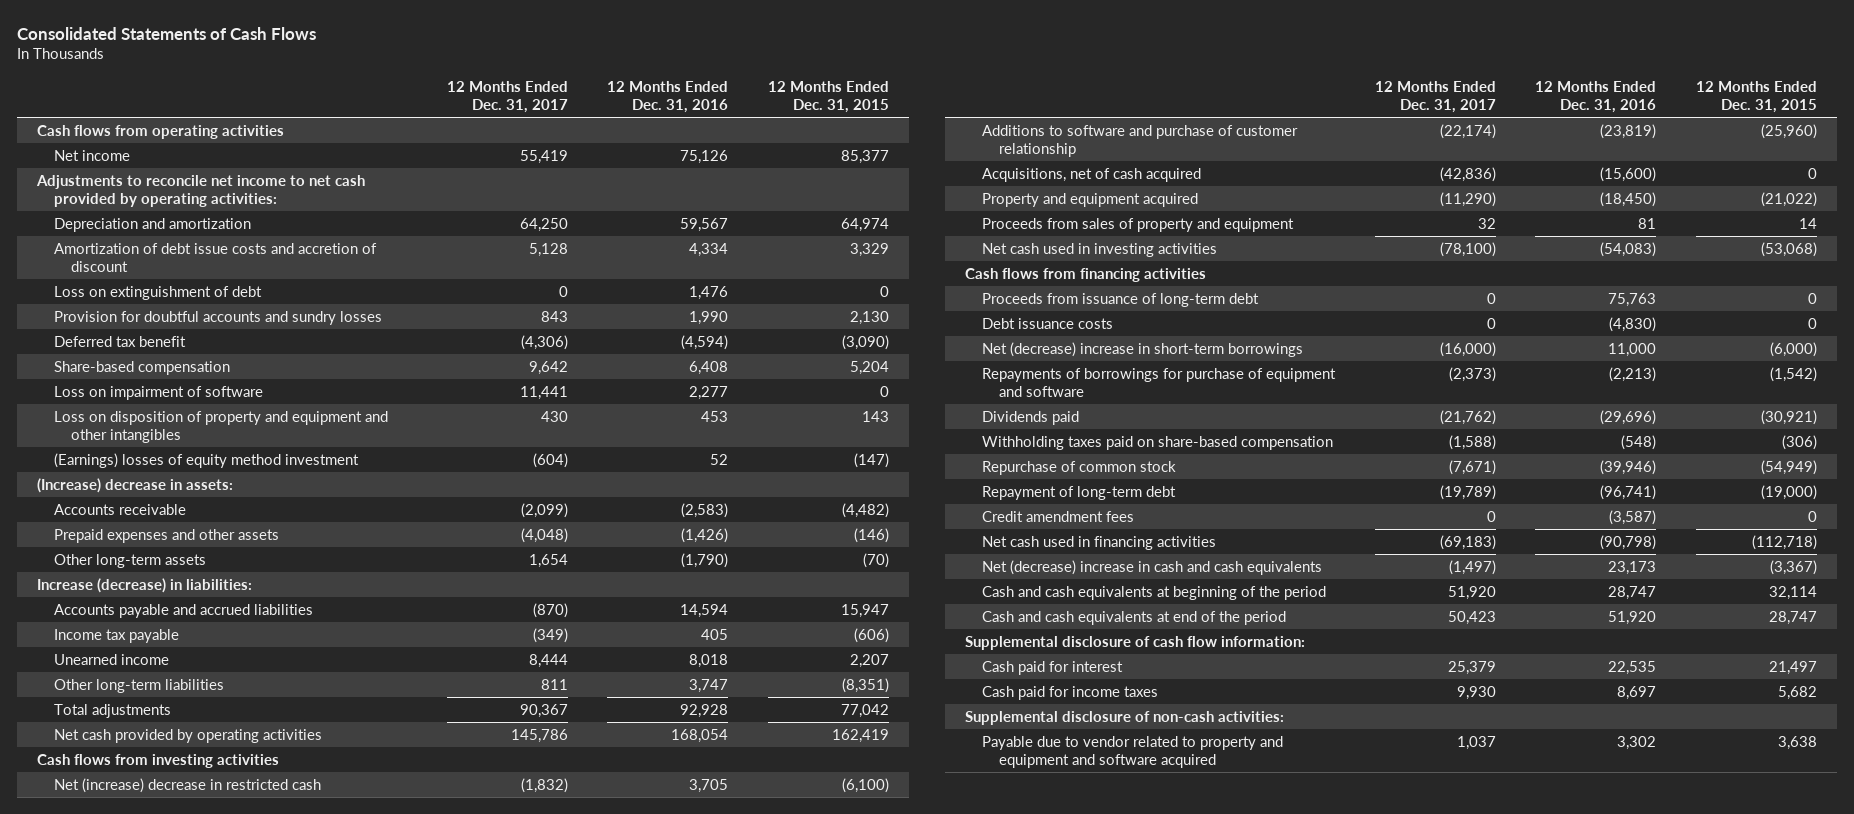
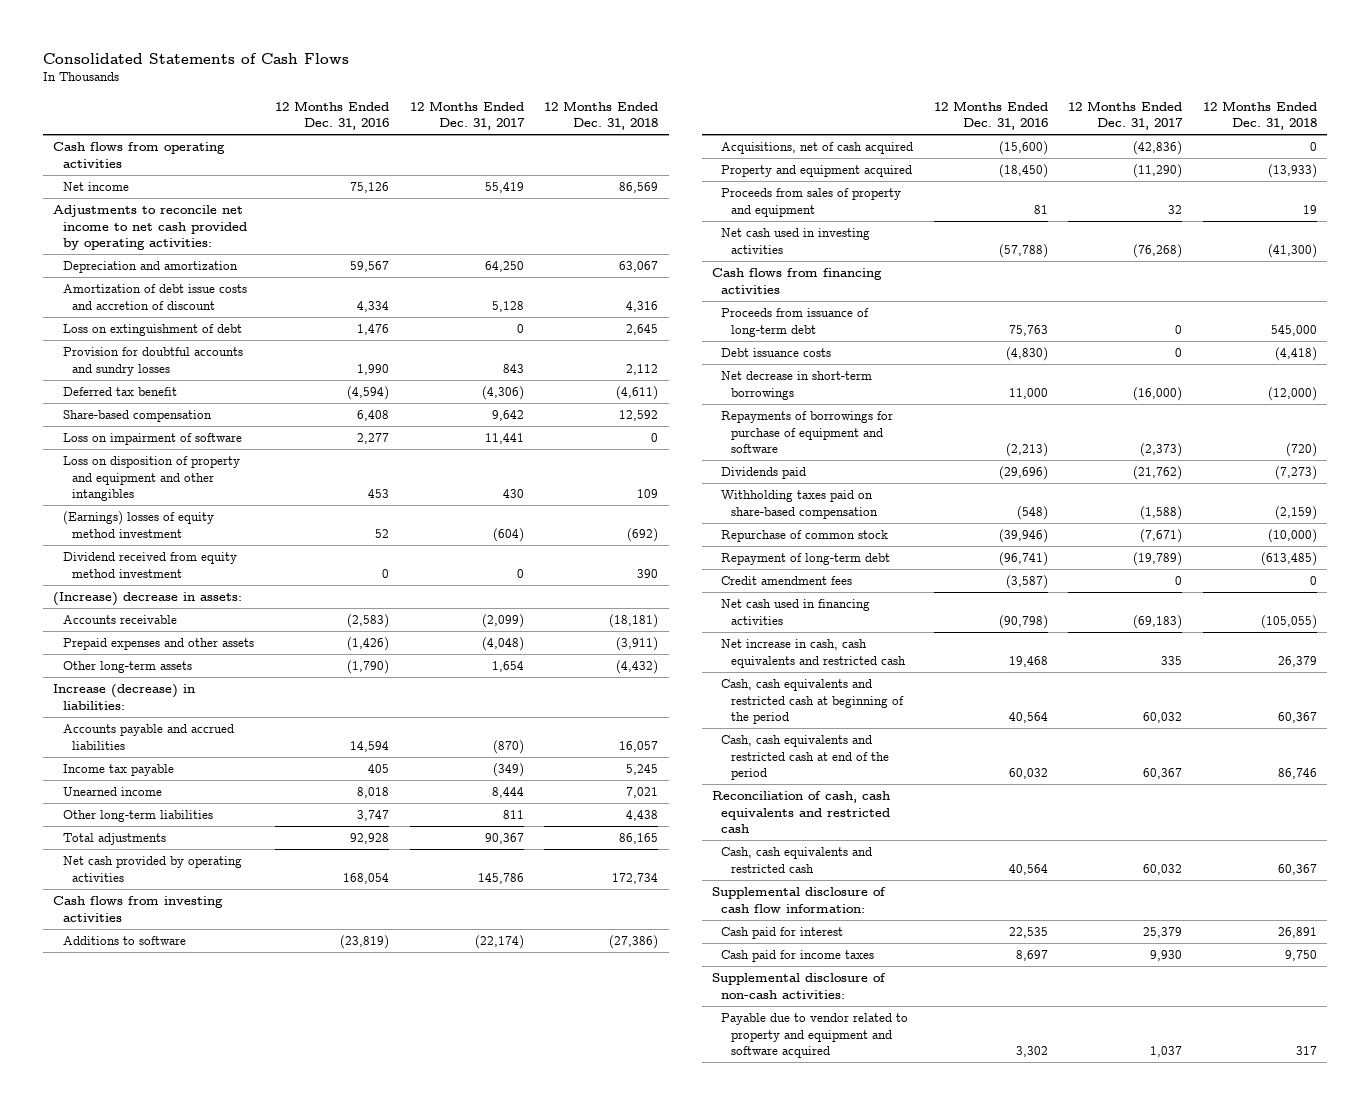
[767,81,889,113] 12 Months Ended Dec. 31, 2015 -> none
none -> [544,100,659,131] 12 Months Ended Dec. 31, 2018
none -> [62,552,237,578] Dividend received from equity method investment
[54,777,322,793] Net (increase) decrease in restricted cash -> none
[982,124,1299,157] Additions to software and purchase of customer relationship -> [62,936,186,946] Additions to software
[1439,241,1496,257] (78,100) -> [1133,243,1183,258] (76,268)
[1600,241,1657,257] (54,083) -> [998,243,1048,258] (57,788)
[982,341,1304,357] Net (decrease) increase in short-term borrowings -> [721,371,873,400] Net decrease in short-term borrowings
[982,559,1323,575] Net (decrease) increase in cash and cash equivalents -> [721,639,906,668] Net increase in cash, cash equivalents and restricted cash
[1448,559,1496,575] (1,497) -> [1161,655,1183,665] 335
[1608,560,1657,575] 23,173 -> [1008,655,1048,667] 19,468
[982,585,1327,600] Cash and cash equivalents at beginning of the period -> [721,679,904,724] Cash, cash equivalents and restricted cash at beginning of the period
[1447,585,1496,600] 51,920 -> [1143,711,1183,723] 60,032
[1608,585,1657,600] 28,747 -> [1008,711,1048,723] 40,564
[982,610,1287,625] Cash and cash equivalents at end of the period -> [721,735,889,780] Cash, cash equivalents and restricted cash at end of the period
[1447,610,1496,625] 50,423 -> [1143,767,1183,779] 60,367
[1608,610,1657,625] 51,920 -> [1008,767,1048,779] 60,032
none -> [711,791,891,833] Reconciliation of cash, cash equivalents and restricted cash
none -> [721,847,873,873] Cash, cash equivalents and restricted cash

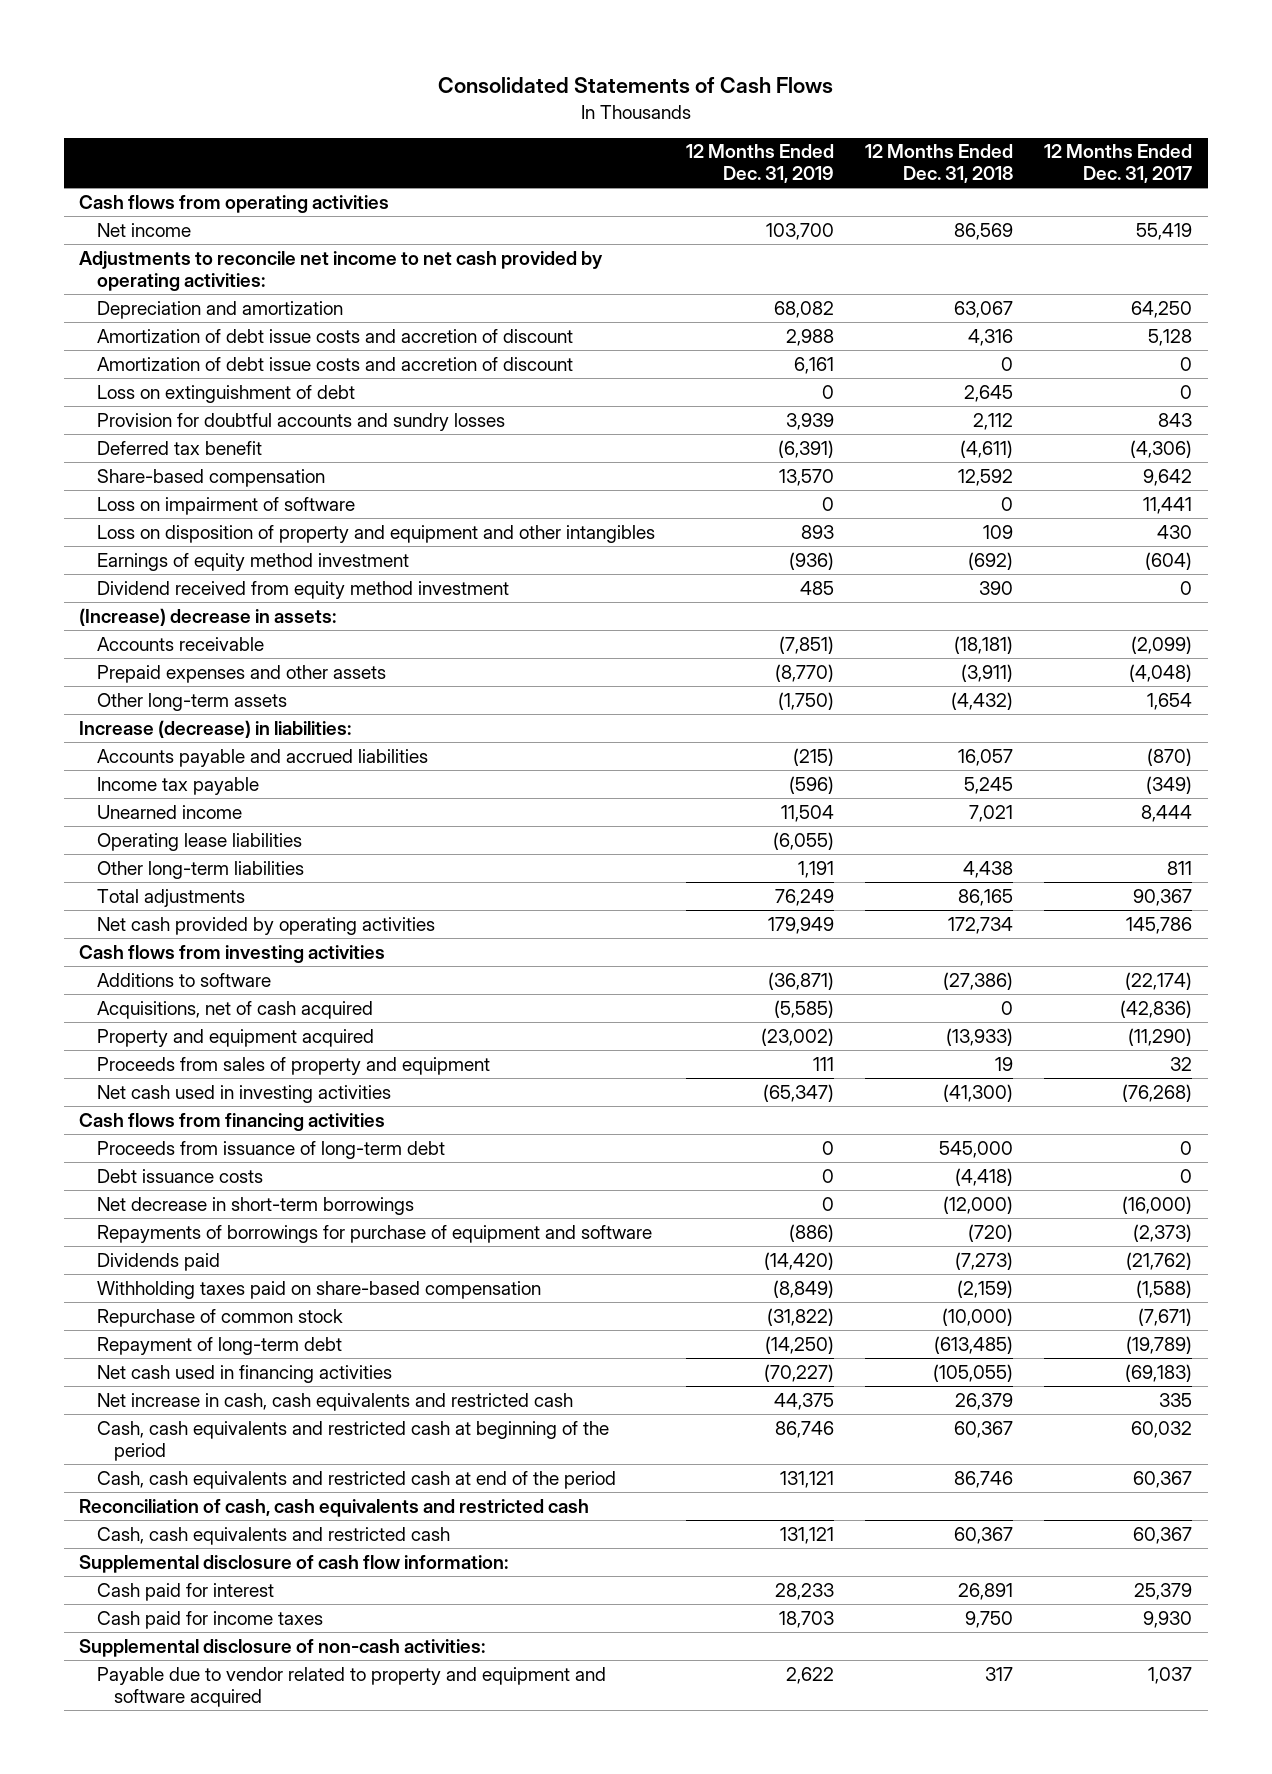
[275,100,390,131] 12 Months Ended Dec. 31, 2016 -> none
none -> [686,144,835,184] 12 Months Ended Dec. 31, 2019
none -> [96,356,573,371] Amortization of debt issue costs and accretion of discount
[62,511,214,538] (Earnings) losses of equity method investment -> [96,552,409,571] Earnings of equity method investment
none -> [96,832,302,851] Operating lease liabilities
[721,576,853,586] Credit amendment fees -> none
[1143,863,1183,875] 60,032 -> [1133,1526,1193,1544] 60,367

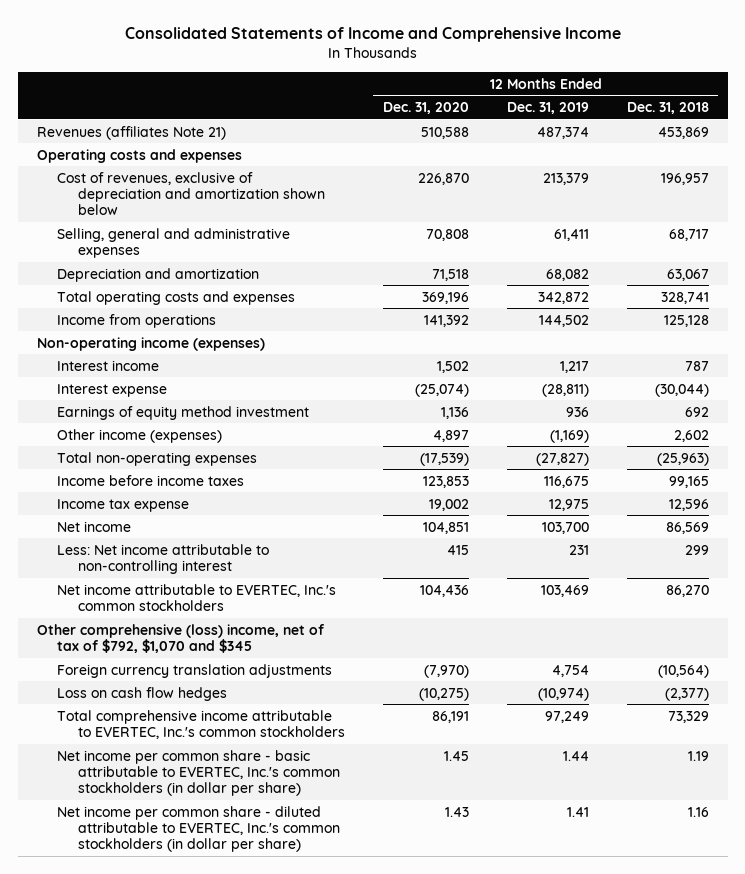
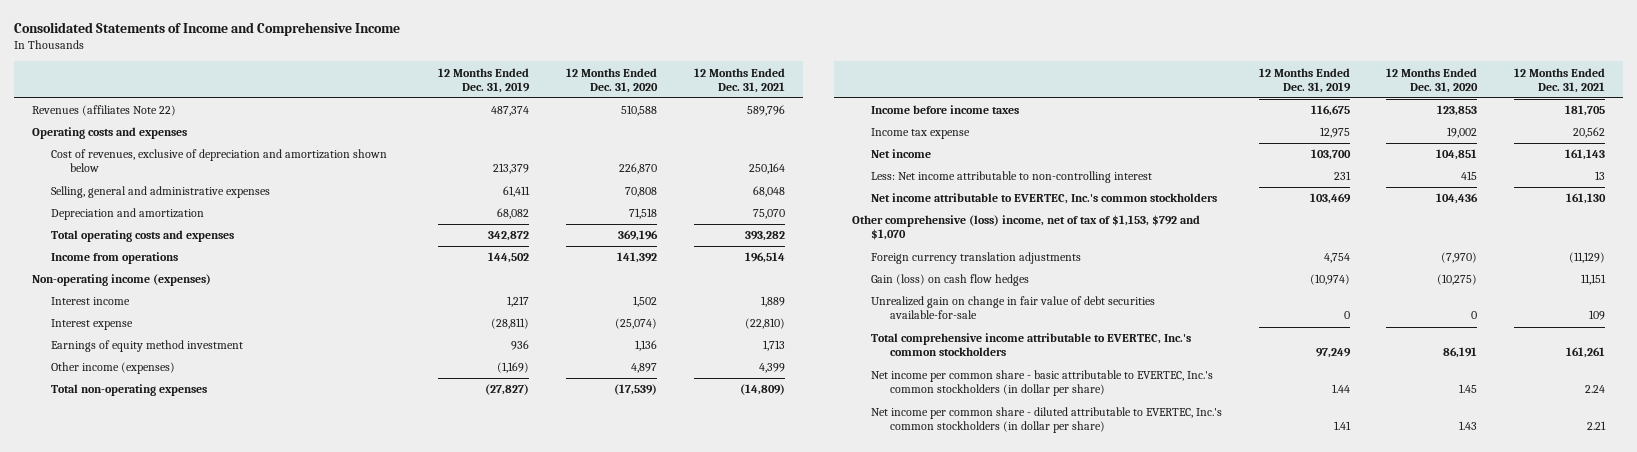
[626,102,709,115] Dec. 31, 2018 -> none
none -> [693,67,785,93] 12 Months Ended Dec. 31, 2021
[36,125,226,140] Revenues (affiliates Note 21) -> [31,105,176,117] Revenues (affiliates Note 22)
[36,623,325,653] Other comprehensive (loss) income, net of tax of $792, $1,070 and $345 -> [852,215,1201,241] Other comprehensive (loss) income, net of tax of $1,153, $792 and $1,070
[57,686,228,701] Loss on cash flow hedges -> [870,274,1029,287] Gain (loss) on cash flow hedges
none -> [870,296,1155,320] Unrealized gain on change in fair value of debt securities available-for-sale

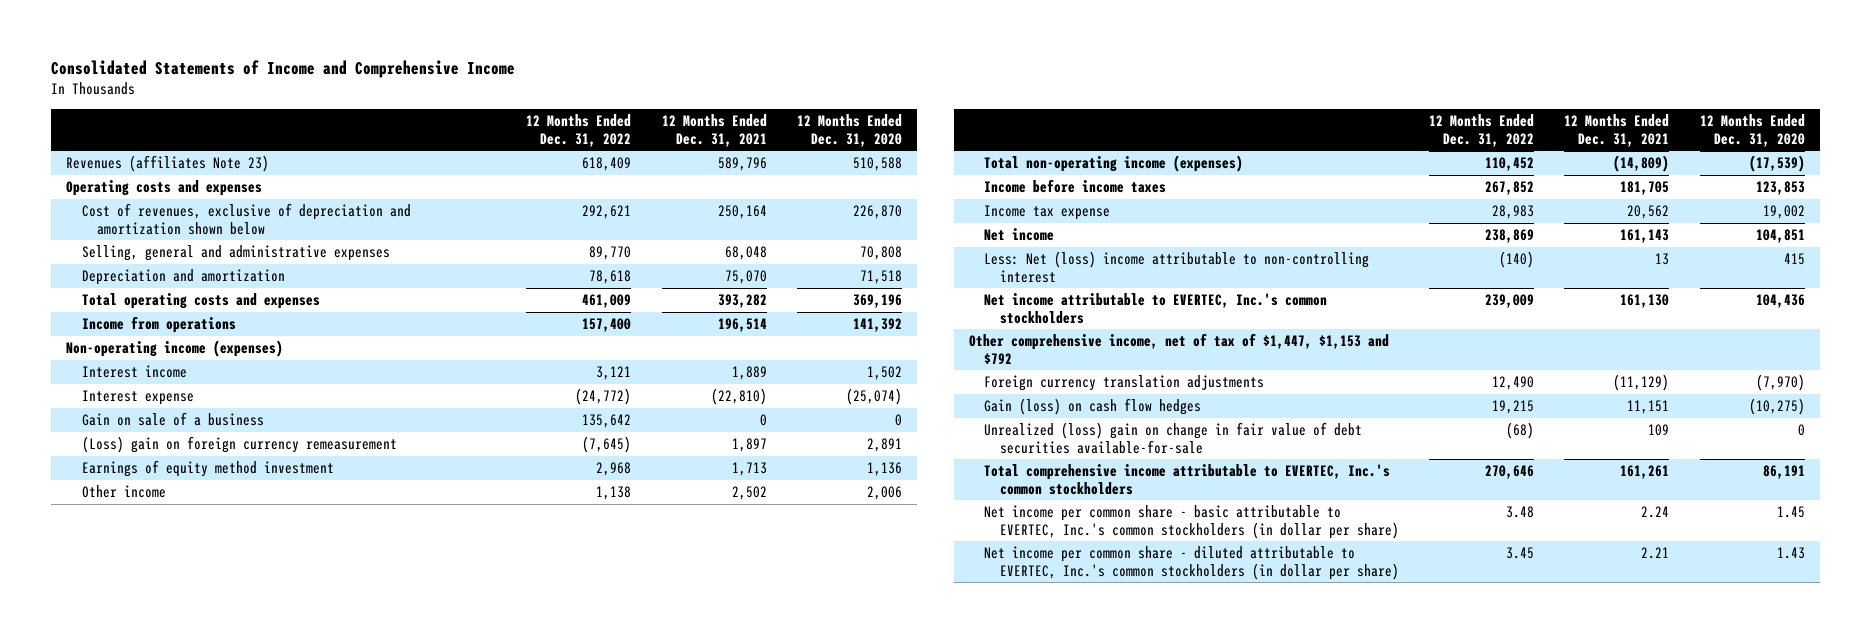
[438,67,531,93] 12 Months Ended Dec. 31, 2019 -> none
none -> [526,114,632,147] 12 Months Ended Dec. 31, 2022
[31,105,176,117] Revenues (affiliates Note 22) -> [66,154,270,172] Revenues (affiliates Note 23)
none -> [81,411,264,426] Gain on sale of a business
none -> [81,435,397,453] (Loss) gain on foreign currency remeasurement
[50,362,175,375] Other income (expenses) -> [81,484,166,498] Other income
[631,363,658,374] 4,897 -> [866,485,902,500] 2,006
[758,363,785,374] 4,399 -> [731,485,767,500] 2,502
[50,384,207,397] Total non-operating expenses -> [984,154,1244,172] Total non-operating income (expenses)
[870,171,1152,184] Less: Net income attributable to non-controlling interest -> [984,250,1370,283] Less: Net (loss) income attributable to non-controlling interest
[852,215,1201,241] Other comprehensive (loss) income, net of tax of $1,153, $792 and $1,070 -> [969,332,1390,364] Other comprehensive income, net of tax of $1,447, $1,153 and $792
[870,296,1155,320] Unrealized gain on change in fair value of debt securities available-for-sale -> [984,421,1363,454] Unrealized (loss) gain on change in fair value of debt securities available-for-sale

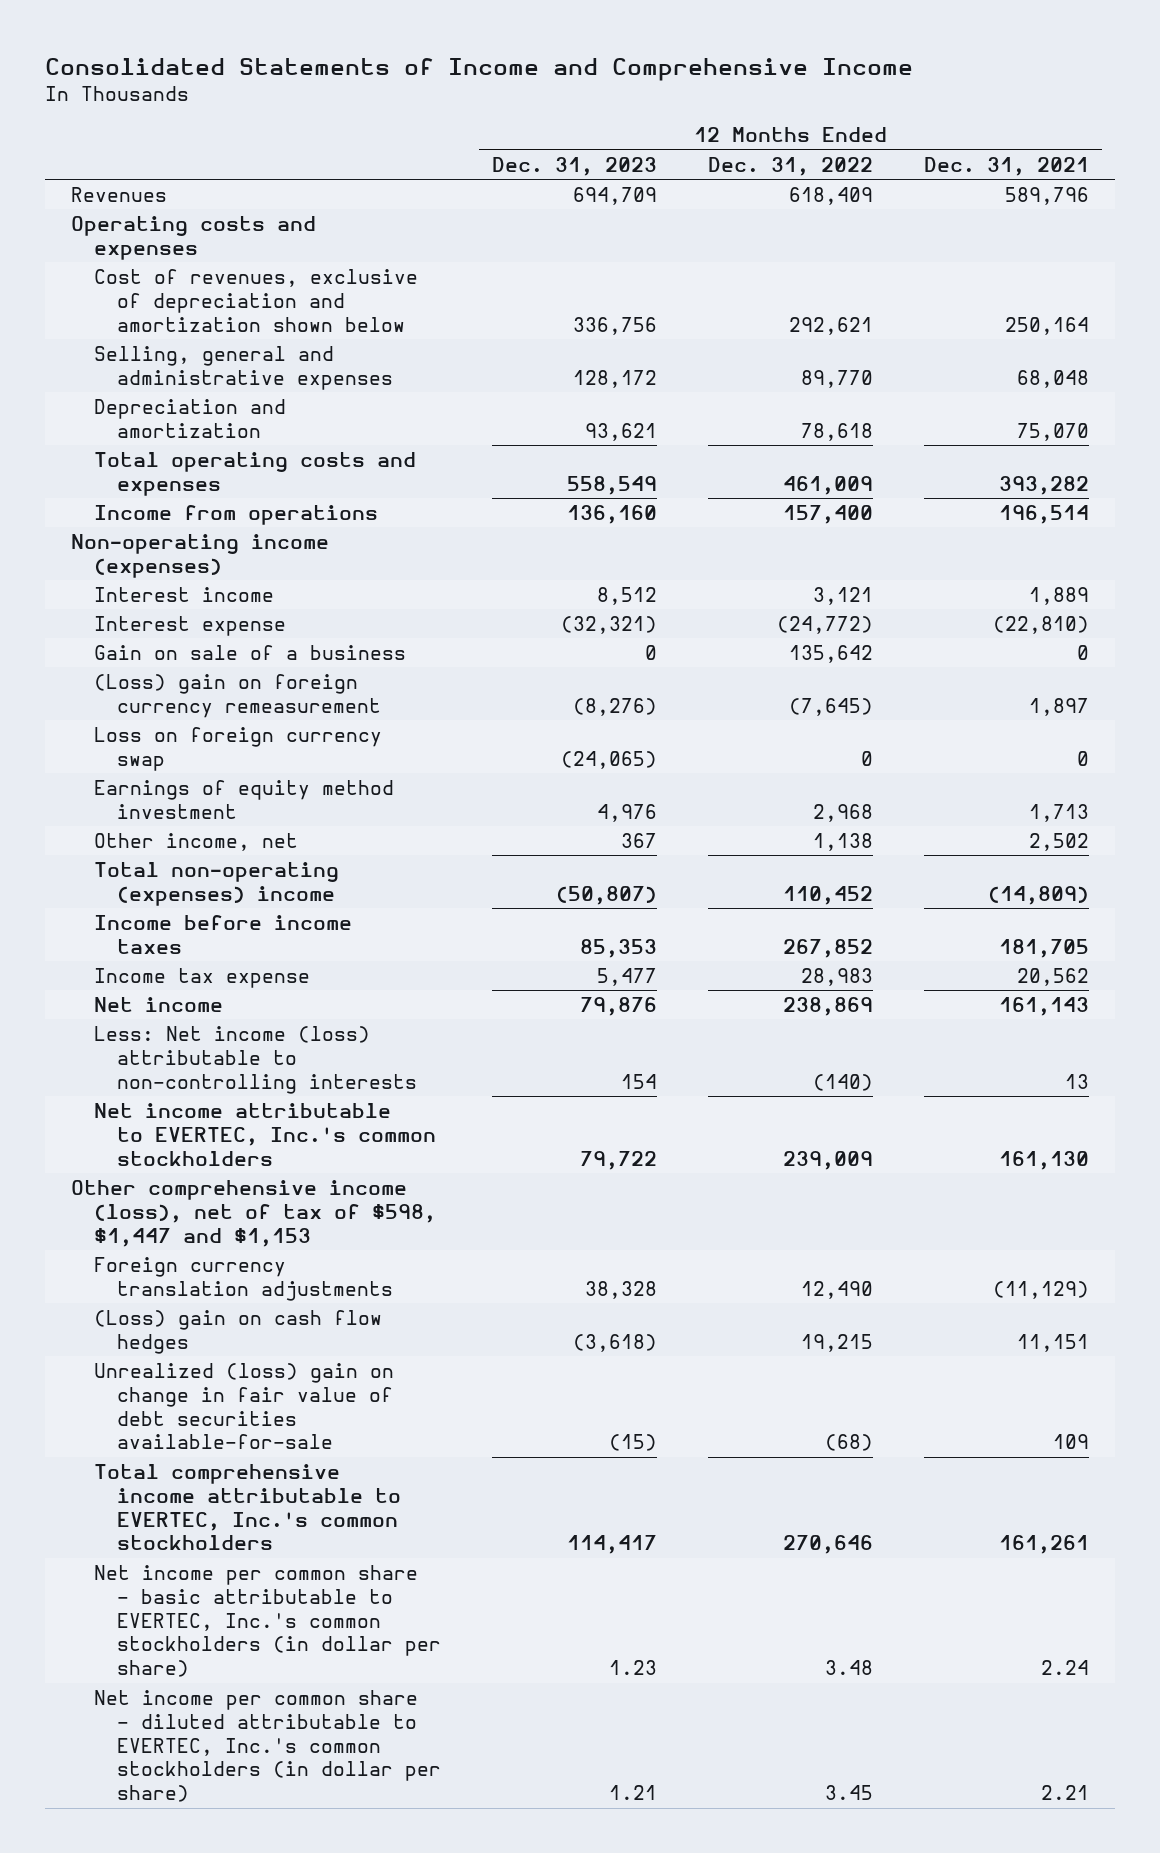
[796,114,902,147] 12 Months Ended Dec. 31, 2020 -> none
none -> [491,156,657,176] Dec. 31, 2023
[66,154,270,172] Revenues (affiliates Note 23) -> [71,187,168,203] Revenues
none -> [93,727,382,771] Loss on foreign currency swap
[81,484,166,498] Other income -> [93,833,298,852] Other income, net
[984,154,1244,172] Total non-operating income (expenses) -> [93,862,339,906] Total non-operating (expenses) income
[984,250,1370,283] Less: Net (loss) income attributable to non-controlling interest -> [93,1026,417,1094] Less: Net income (loss) attributable to non-controlling interests
[969,332,1390,364] Other comprehensive income, net of tax of $1,447, $1,153 and $792 -> [71,1180,436,1247] Other comprehensive income (loss), net of tax of $598, $1,447 and $1,153
[984,397,1202,415] Gain (loss) on cash flow hedges -> [93,1310,382,1354] (Loss) gain on cash flow hedges

